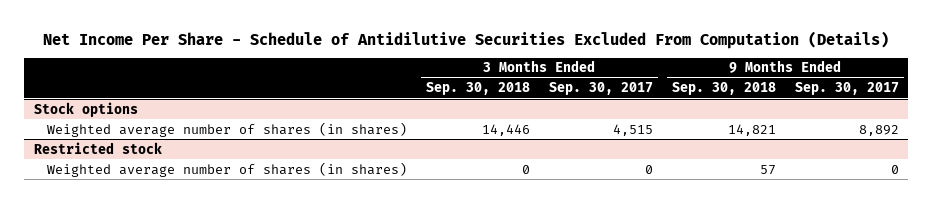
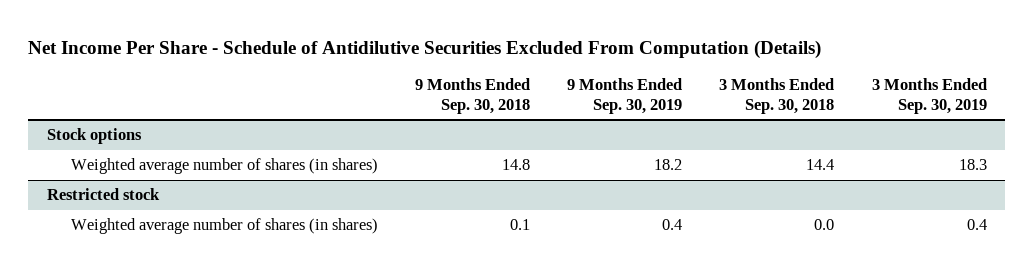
[548,82,653,96] Sep. 30, 2017 -> none
[794,82,899,96] Sep. 30, 2017 -> none
none -> [567,78,683,114] 9 Months Ended Sep. 30, 2019
none -> [871,78,987,114] 3 Months Ended Sep. 30, 2019
[481,123,530,136] 14,446 -> [806,159,835,171] 14.4
[727,123,776,136] 14,821 -> [502,159,531,171] 14.8
[521,164,530,174] 0 -> [814,219,835,231] 0.0
[759,164,776,175] 57 -> [510,219,531,231] 0.1

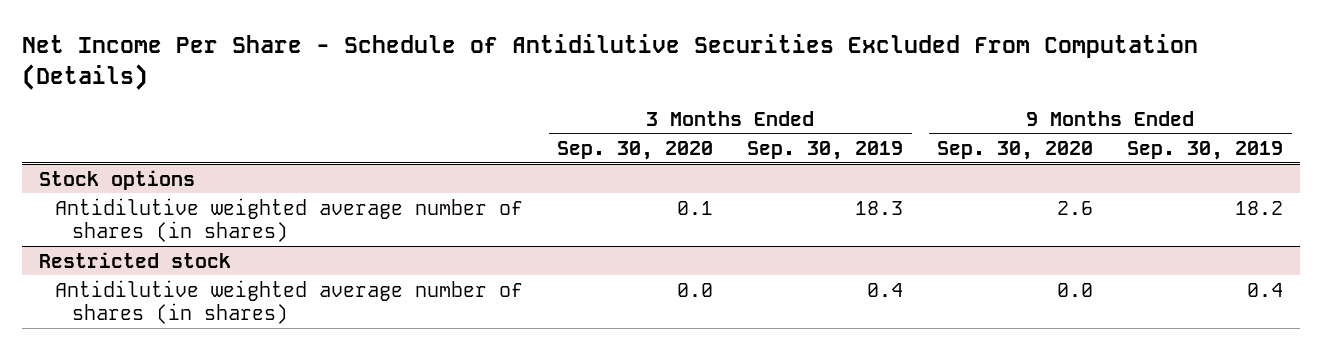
[415,78,531,114] 9 Months Ended Sep. 30, 2018 -> none
[719,78,835,114] 3 Months Ended Sep. 30, 2018 -> none
none -> [557,140,714,160] Sep. 30, 2020
none -> [937,140,1094,160] Sep. 30, 2020
[70,158,378,175] Weighted average number of shares (in shares) -> [55,197,524,243] Antidilutive weighted average number of shares (in shares)
[70,218,378,235] Weighted average number of shares (in shares) -> [55,279,524,325] Antidilutive weighted average number of shares (in shares)

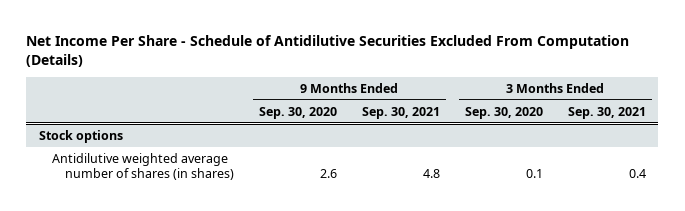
[747,140,904,160] Sep. 30, 2019 -> none
[1127,140,1284,160] Sep. 30, 2019 -> none
none -> [361,106,440,119] Sep. 30, 2021
none -> [567,106,646,119] Sep. 30, 2021
[39,251,232,268] Restricted stock -> none
[55,279,524,325] Antidilutive weighted average number of shares (in shares) -> none

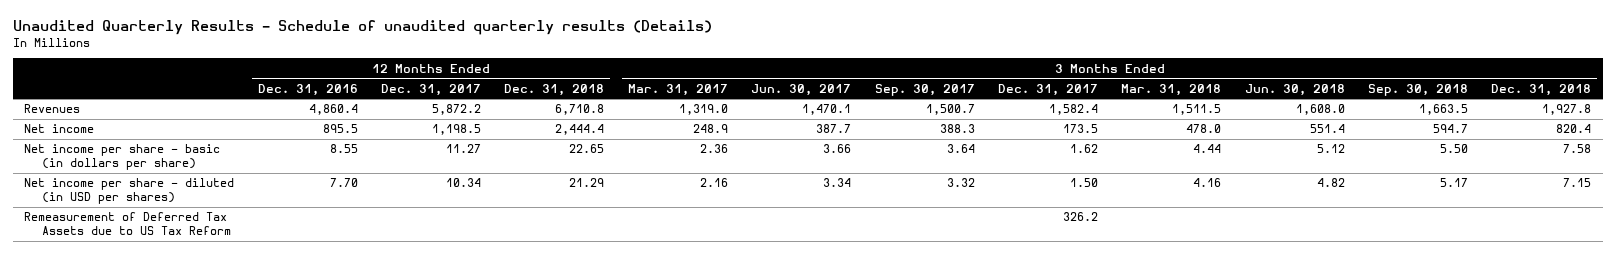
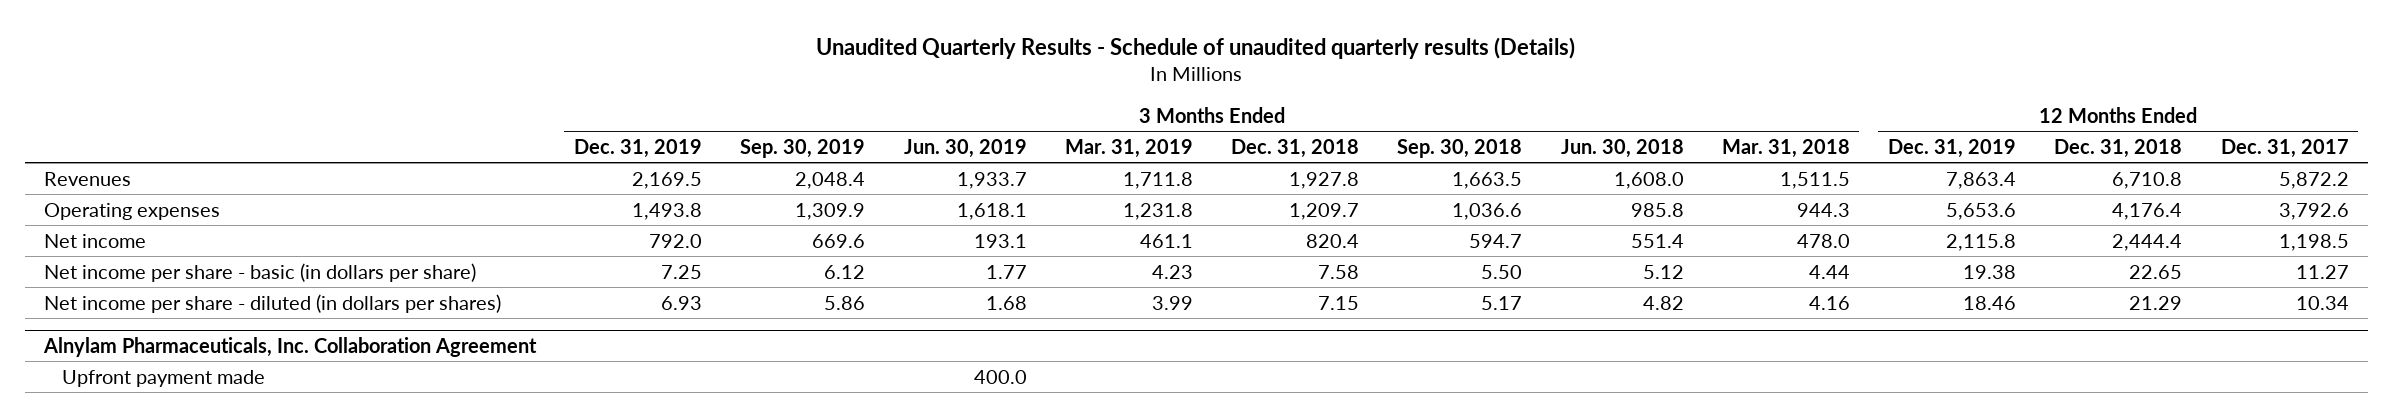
[257,83,358,96] Dec. 31, 2016 -> none
[627,83,728,96] Mar. 31, 2017 -> none
[751,83,852,96] Jun. 30, 2017 -> none
[874,83,975,96] Sep. 30, 2017 -> none
[997,83,1098,96] Dec. 31, 2017 -> none
none -> [574,138,703,158] Dec. 31, 2019
none -> [740,138,866,158] Sep. 30, 2019
none -> [903,138,1027,158] Jun. 30, 2019
none -> [1064,138,1193,158] Mar. 31, 2019
none -> [1888,138,2017,158] Dec. 31, 2019
none -> [43,202,220,220] Operating expenses
[24,212,232,236] Remeasurement of Deferred Tax Assets due to US Tax Reform -> none
[24,178,235,205] Net income per share - diluted (in USD per shares) -> [43,293,501,313] Net income per share - diluted (in dollars per shares)
none -> [42,336,537,357] Alnylam Pharmaceuticals, Inc. Collaboration Agreement
none -> [61,369,265,387] Upfront payment made

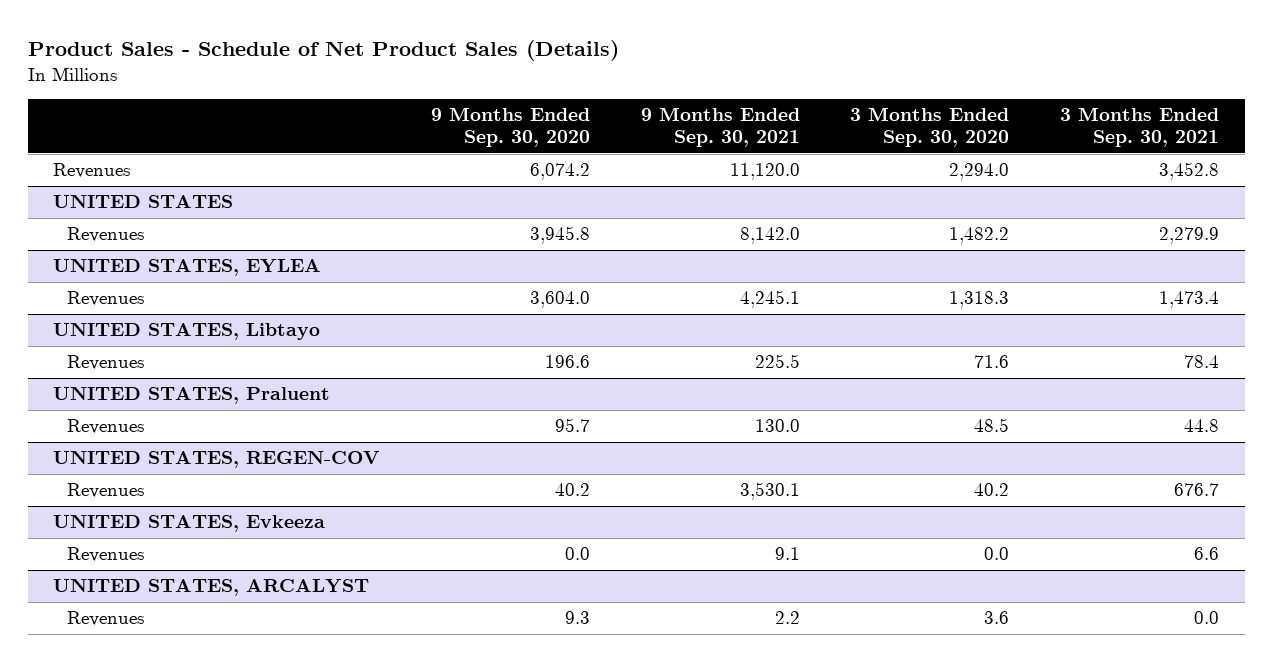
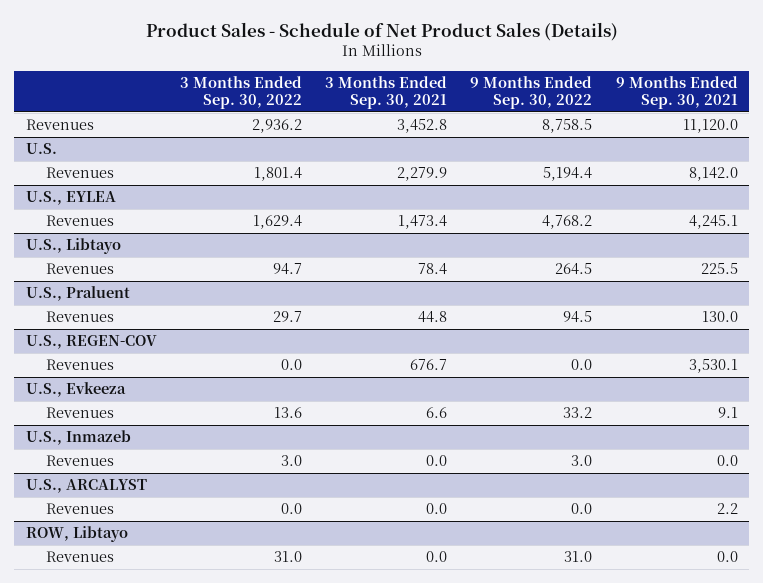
[430,107,590,148] 9 Months Ended Sep. 30, 2020 -> none
[850,107,1010,148] 3 Months Ended Sep. 30, 2020 -> none
none -> [179,76,302,110] 3 Months Ended Sep. 30, 2022
none -> [470,76,593,110] 9 Months Ended Sep. 30, 2022
[53,195,234,209] UNITED STATES -> [25,143,57,155] U.S.
[53,259,322,277] UNITED STATES, EYLEA -> none
none -> [25,191,116,206] U.S., EYLEA
[53,323,321,341] UNITED STATES, Libtayo -> none
none -> [25,238,121,255] U.S., Libtayo
[53,387,331,405] UNITED STATES, Praluent -> none
none -> [25,286,130,302] U.S., Praluent
[53,451,381,469] UNITED STATES, REGEN-COV -> none
none -> [25,335,157,350] U.S., REGEN-COV
[53,515,326,533] UNITED STATES, Evkeeza -> none
none -> [25,382,126,398] U.S., Evkeeza
[53,579,370,597] UNITED STATES, ARCALYST -> none
none -> [25,430,131,446] U.S., Inmazeb
none -> [46,455,115,467] Revenues
none -> [25,479,147,494] U.S., ARCALYST
none -> [25,526,128,543] ROW, Libtayo
none -> [46,551,115,563] Revenues

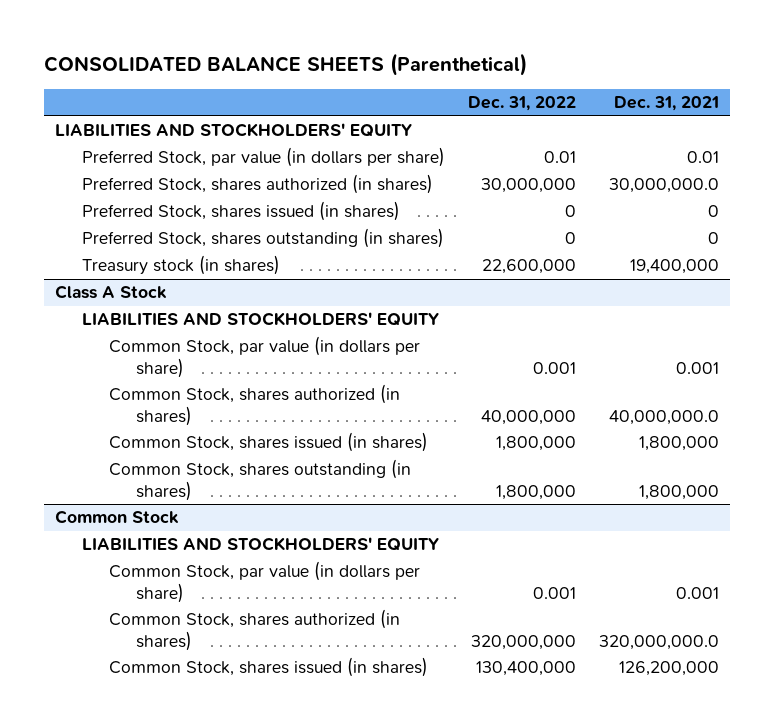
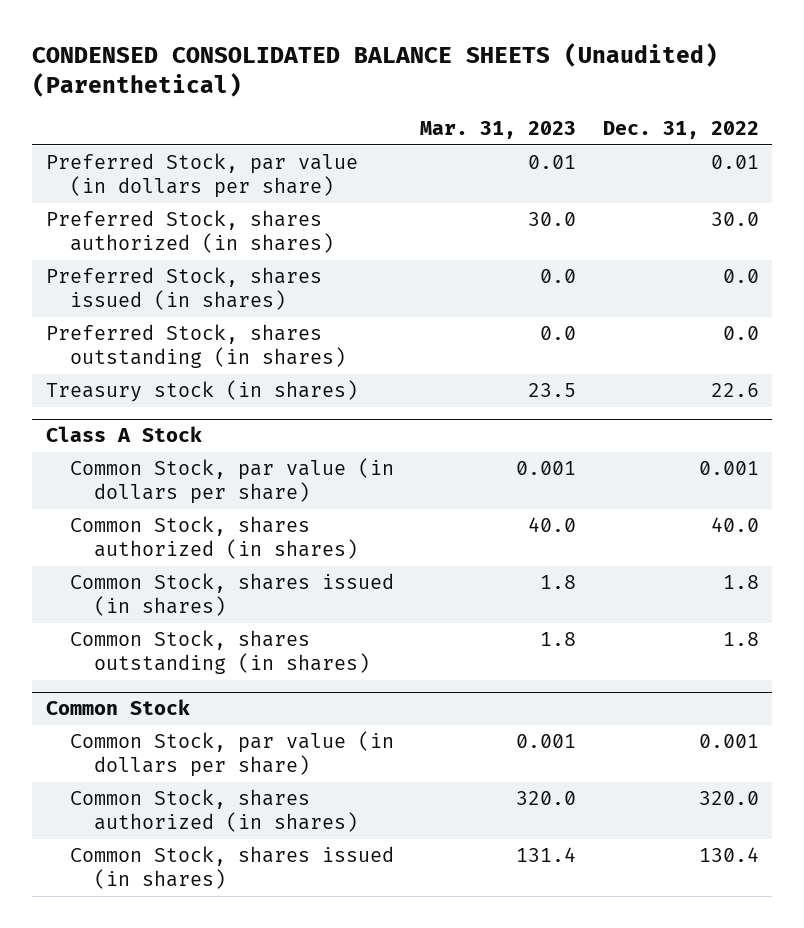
[44,53,528,77] CONSOLIDATED BALANCE SHEETS (Parenthetical) -> [32,42,719,97] CONDENSED CONSOLIDATED BALANCE SHEETS (Unaudited) (Parenthetical)
[613,96,719,112] Dec. 31, 2021 -> none
none -> [420,121,577,140] Mar. 31, 2023
[55,123,413,138] LIABILITIES AND STOCKHOLDERS' EQUITY -> none
[480,178,576,194] 30,000,000 -> [710,212,759,227] 30.0
[564,205,576,218] 0 -> [722,269,759,284] 0.0
[564,232,576,245] 0 -> [722,326,759,341] 0.0
[481,259,576,275] 22,600,000 -> [710,383,759,398] 22.6
[82,312,440,327] LIABILITIES AND STOCKHOLDERS' EQUITY -> none
[480,409,576,425] 40,000,000 -> [710,517,759,533] 40.0
[495,436,576,452] 1,800,000 -> [722,575,759,590] 1.8
[495,484,576,500] 1,800,000 -> [722,632,759,647] 1.8
[82,537,440,552] LIABILITIES AND STOCKHOLDERS' EQUITY -> none
[470,634,576,650] 320,000,000 -> [698,791,759,806] 320.0
[475,661,576,677] 130,400,000 -> [698,847,759,863] 130.4

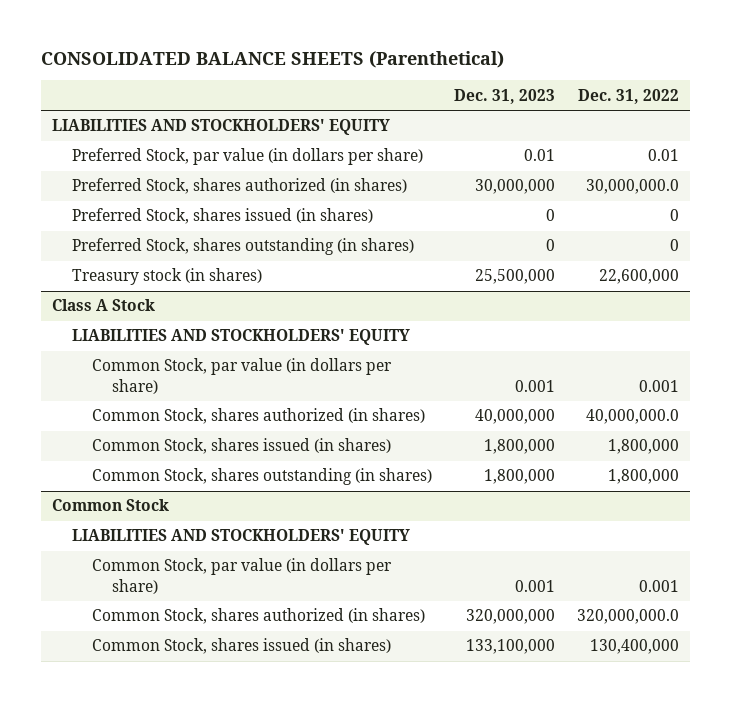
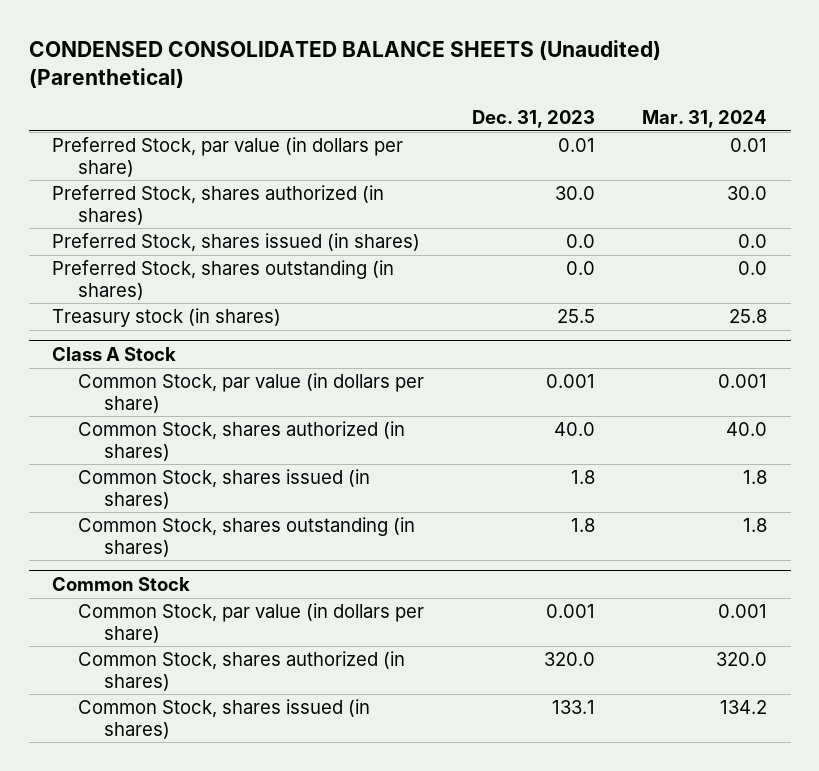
[40,50,504,68] CONSOLIDATED BALANCE SHEETS (Parenthetical) -> [28,39,661,89] CONDENSED CONSOLIDATED BALANCE SHEETS (Unaudited) (Parenthetical)
[577,88,679,104] Dec. 31, 2022 -> none
none -> [642,109,768,128] Mar. 31, 2024
[51,119,390,136] LIABILITIES AND STOCKHOLDERS' EQUITY -> none
[474,179,555,195] 30,000,000 -> [554,186,595,201] 30.0
[545,209,555,222] 0 -> [565,234,595,249] 0.0
[545,239,555,252] 0 -> [565,261,595,276] 0.0
[474,269,555,285] 25,500,000 -> [556,309,595,324] 25.5
[71,329,410,346] LIABILITIES AND STOCKHOLDERS' EQUITY -> none
[474,409,555,425] 40,000,000 -> [553,422,595,437] 40.0
[483,439,555,455] 1,800,000 -> [570,470,595,485] 1.8
[483,469,555,485] 1,800,000 -> [570,518,595,533] 1.8
[71,529,410,546] LIABILITIES AND STOCKHOLDERS' EQUITY -> none
[465,609,555,625] 320,000,000 -> [543,652,595,667] 320.0
[465,639,555,655] 133,100,000 -> [551,700,595,715] 133.1

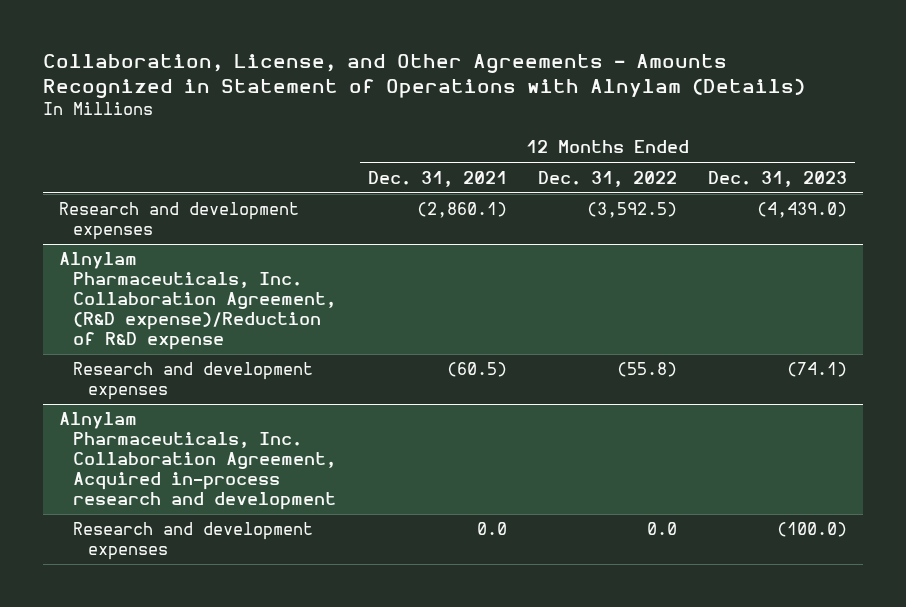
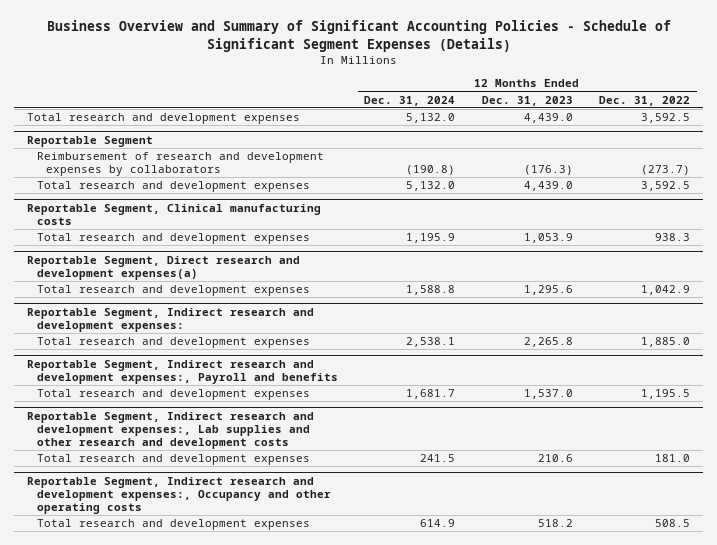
[42,54,805,99] Collaboration, License, and Other Agreements - Amounts Recognized in Statement of Operations with Alnylam (Details) -> [46,20,671,52] Business Overview and Summary of Significant Accounting Policies - Schedule of Significant Segment Expenses (Details)
[367,170,507,187] Dec. 31, 2021 -> none
none -> [364,95,456,106] Dec. 31, 2024
[58,252,337,351] Alnylam Pharmaceuticals, Inc. Collaboration Agreement, (R&D expense)/Reduction of R&D expense -> none
[58,412,337,511] Alnylam Pharmaceuticals, Inc. Collaboration Agreement, Acquired in-process research and development -> none
[58,202,299,241] Research and development expenses -> [27,113,301,125] Total research and development expenses
[587,202,678,219] (3,592.5) -> [641,113,691,124] 3,592.5
[757,202,848,219] (4,439.0) -> [523,113,573,124] 4,439.0
none -> [27,135,154,147] Reportable Segment
none -> [36,152,324,177] Reimbursement of research and development expenses by collaborators
[73,362,314,401] Research and development expenses -> [36,181,310,193] Total research and development expenses
[617,362,678,378] (55.8) -> [641,181,691,192] 3,592.5
[787,362,848,378] (74.1) -> [523,181,573,192] 4,439.0
none -> [27,203,322,225] Reportable Segment, Clinical manufacturing costs
[73,522,314,561] Research and development expenses -> [36,233,310,245] Total research and development expenses
[647,522,678,536] 0.0 -> [655,233,691,242] 938.3
[777,522,848,538] (100.0) -> [523,233,573,244] 1,053.9
none -> [27,255,301,280] Reportable Segment, Direct research and development expenses(a)
none -> [36,285,310,297] Total research and development expenses
none -> [27,307,315,332] Reportable Segment, Indirect research and development expenses:
none -> [36,337,310,349] Total research and development expenses
none -> [27,359,338,384] Reportable Segment, Indirect research and development expenses:, Payroll and benefits
none -> [36,389,310,401] Total research and development expenses
none -> [27,411,315,449] Reportable Segment, Indirect research and development expenses:, Lab supplies and other research and development costs
none -> [36,454,310,466] Total research and development expenses
none -> [27,476,331,514] Reportable Segment, Indirect research and development expenses:, Occupancy and other operating costs
none -> [36,519,310,531] Total research and development expenses

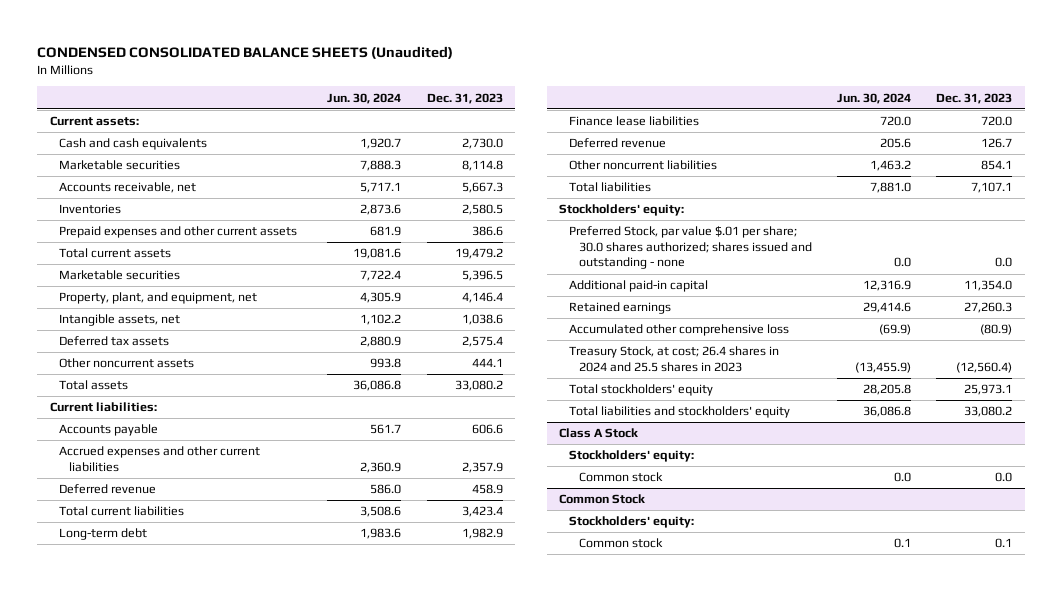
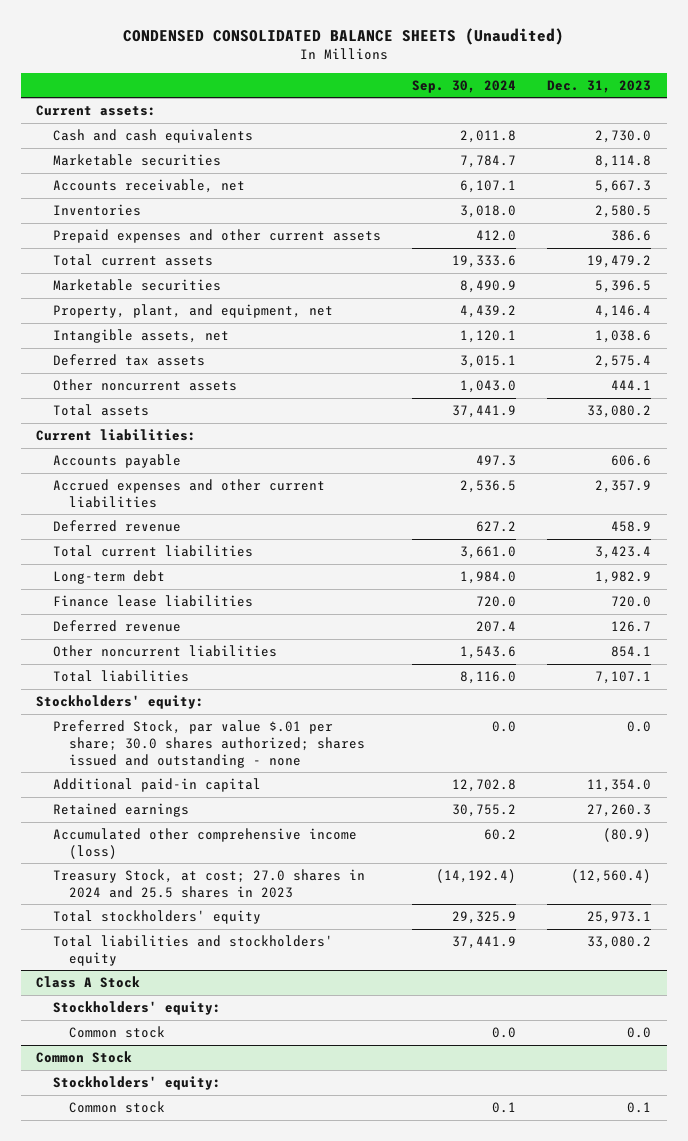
[327,92,402,104] Jun. 30, 2024 -> none
none -> [412,79,517,93] Sep. 30, 2024
[569,324,790,337] Accumulated other comprehensive loss -> [52,827,357,859] Accumulated other comprehensive income (loss)
[569,346,780,372] Treasury Stock, at cost; 26.4 shares in 2024 and 25.5 shares in 2023 -> [52,868,365,898] Treasury Stock, at cost; 27.0 shares in 2024 and 25.5 shares in 2023

